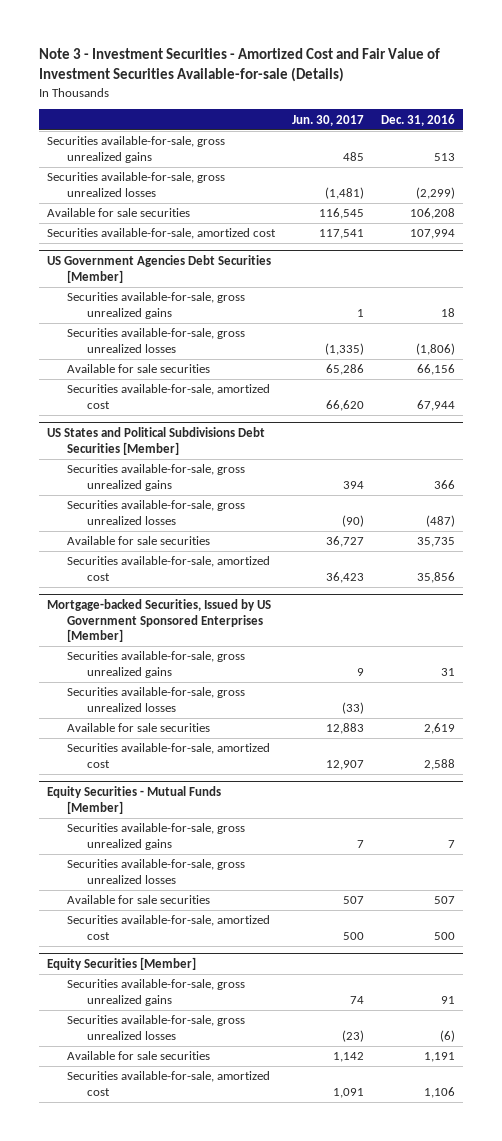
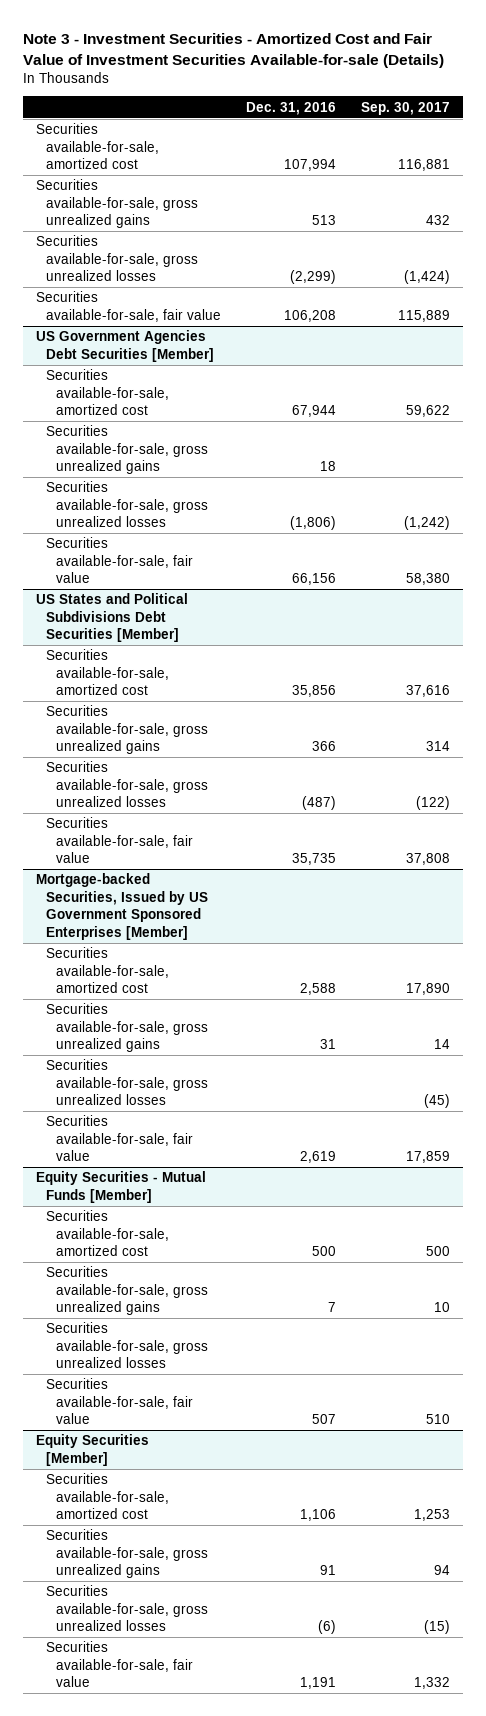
[292,114,365,126] Jun. 30, 2017 -> none
none -> [361,101,451,115] Sep. 30, 2017
[47,228,277,240] Securities available-for-sale, amortized cost -> [35,123,160,170] Securities available-for-sale, amortized cost
[47,208,191,218] Available for sale securities -> [35,291,222,322] Securities available-for-sale, fair value
[67,384,271,409] Securities available-for-sale, amortized cost -> [46,369,170,416] Securities available-for-sale, amortized cost
[67,364,211,374] Available for sale securities -> [46,537,194,584] Securities available-for-sale, fair value
[67,556,271,581] Securities available-for-sale, amortized cost -> [46,649,170,696] Securities available-for-sale, amortized cost
[67,536,211,546] Available for sale securities -> [46,817,194,864] Securities available-for-sale, fair value
[67,743,271,768] Securities available-for-sale, amortized cost -> [46,947,170,994] Securities available-for-sale, amortized cost
[67,723,211,733] Available for sale securities -> [46,1115,194,1162] Securities available-for-sale, fair value
[67,915,271,940] Securities available-for-sale, amortized cost -> [46,1210,170,1257] Securities available-for-sale, amortized cost
[67,895,211,905] Available for sale securities -> [46,1378,194,1425] Securities available-for-sale, fair value
[67,1071,271,1096] Securities available-for-sale, amortized cost -> [46,1473,170,1520] Securities available-for-sale, amortized cost
[67,1051,211,1061] Available for sale securities -> [46,1641,194,1688] Securities available-for-sale, fair value

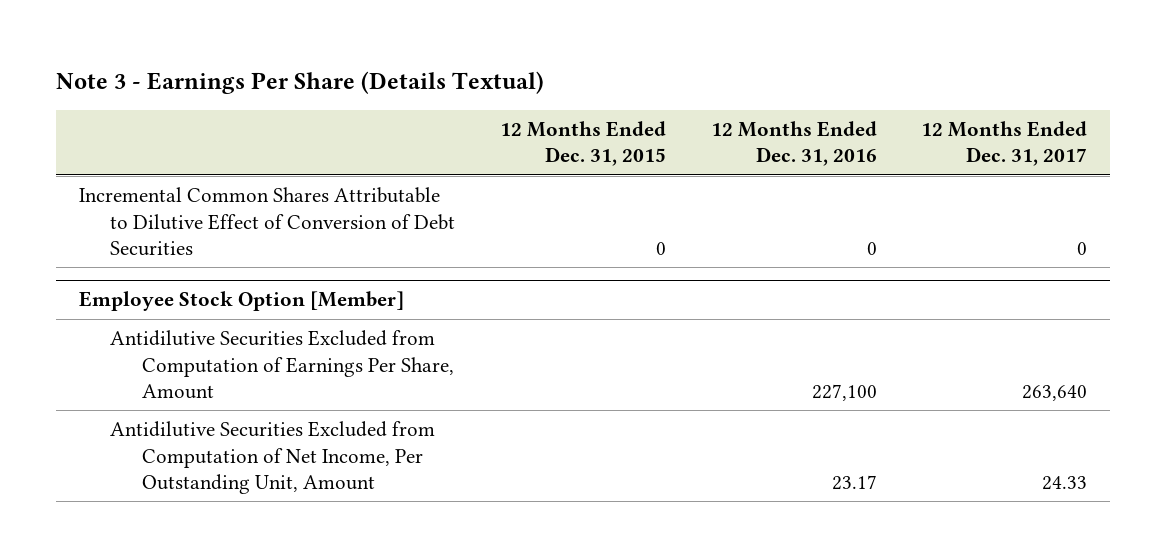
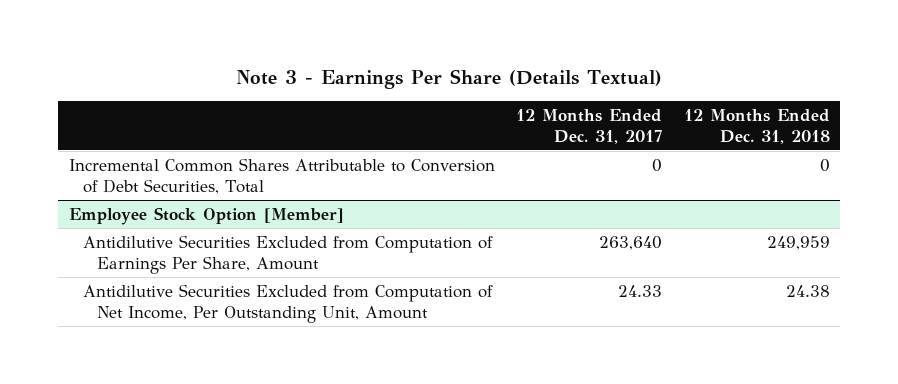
[499,120,666,167] 12 Months Ended Dec. 31, 2015 -> none
[710,120,877,167] 12 Months Ended Dec. 31, 2016 -> none
none -> [683,108,830,144] 12 Months Ended Dec. 31, 2018
[78,187,456,256] Incremental Common Shares Attributable to Dilutive Effect of Conversion of Debt Securities -> [68,157,495,194] Incremental Common Shares Attributable to Conversion of Debt Securities, Total

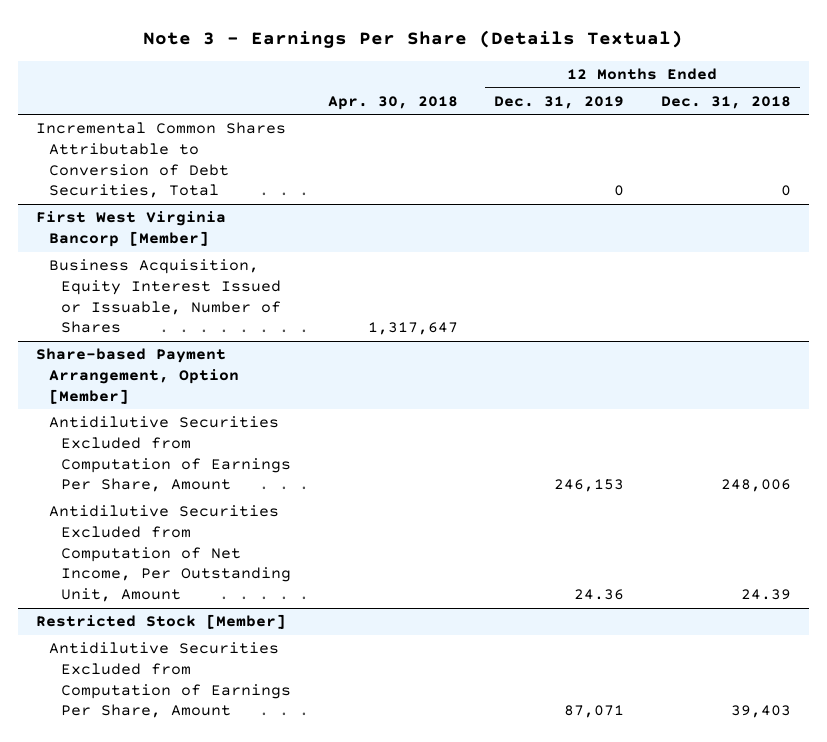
[516,108,663,144] 12 Months Ended Dec. 31, 2017 -> none
none -> [327,95,458,110] Apr. 30, 2018
none -> [494,95,625,109] Dec. 31, 2019
none -> [36,211,227,248] First West Virginia Bancorp [Member]
none -> [48,259,281,334] Business Acquisition, Equity Interest Issued or Issuable, Number of Shares
[68,206,344,225] Employee Stock Option [Member] -> [36,348,239,404] Share-based Payment Arrangement, Option [Member]
[766,235,830,250] 249,959 -> [720,479,791,493] 248,006
[785,284,830,297] 24.38 -> [740,589,791,601] 24.39
none -> [36,614,287,630] Restricted Stock [Member]
none -> [48,642,291,719] Antidilutive Securities Excluded from Computation of Earnings Per Share, Amount

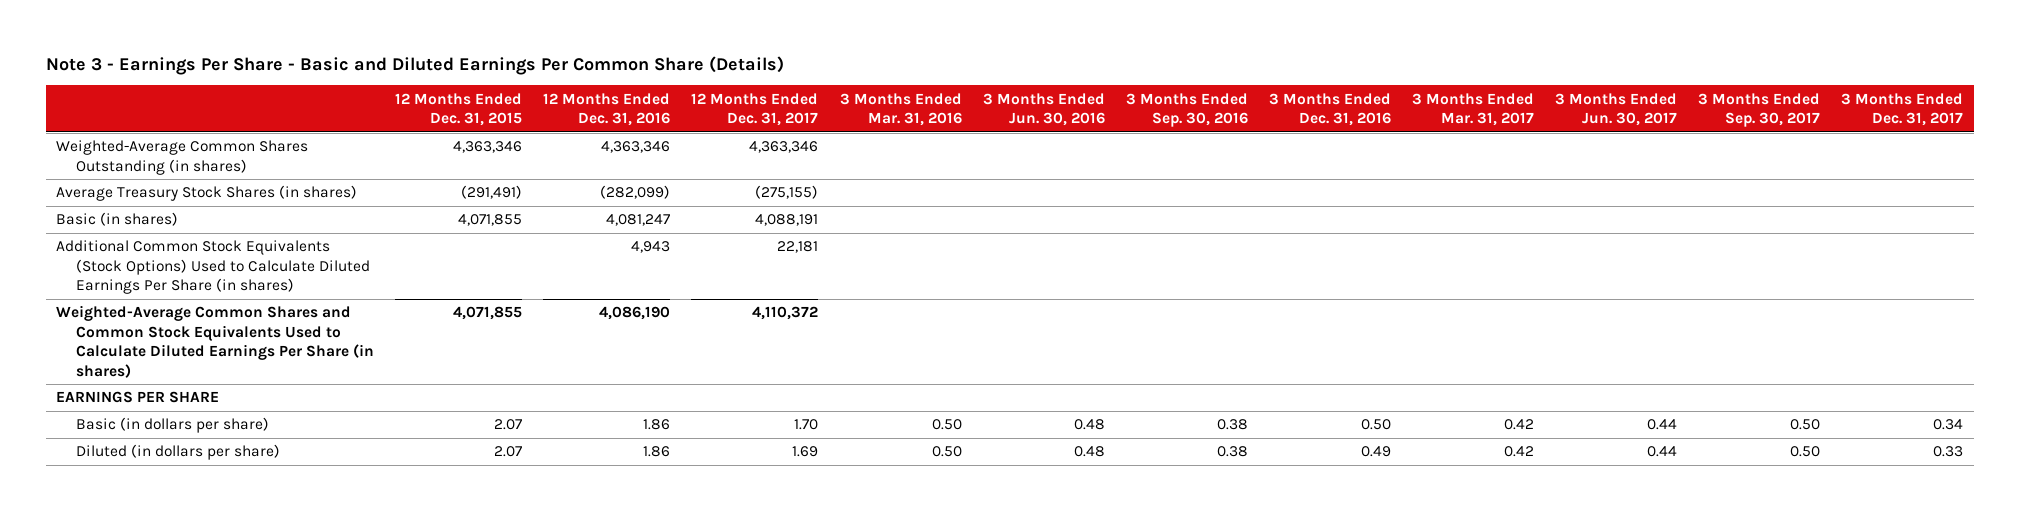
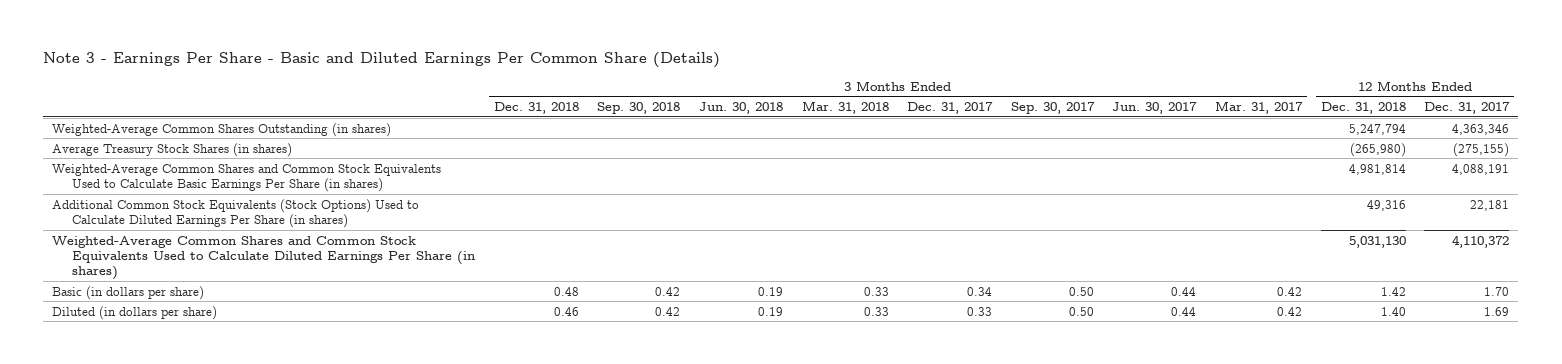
[395,92,523,127] 12 Months Ended Dec. 31, 2015 -> none
[543,92,671,127] 12 Months Ended Dec. 31, 2016 -> none
[839,92,962,127] 3 Months Ended Mar. 31, 2016 -> none
[982,92,1105,127] 3 Months Ended Jun. 30, 2016 -> none
[1125,92,1248,128] 3 Months Ended Sep. 30, 2016 -> none
[1268,92,1391,127] 3 Months Ended Dec. 31, 2016 -> none
none -> [493,102,579,115] Dec. 31, 2018
none -> [597,102,681,115] Sep. 30, 2018
none -> [699,102,784,115] Jun. 30, 2018
none -> [801,101,889,115] Mar. 31, 2018
none -> [1320,102,1406,115] Dec. 31, 2018
[56,212,179,227] Basic (in shares) -> [52,163,442,192] Weighted-Average Common Shares and Common Stock Equivalents Used to Calculate Basic Earnings Per Share (in shares)
[56,391,220,404] EARNINGS PER SHARE -> none

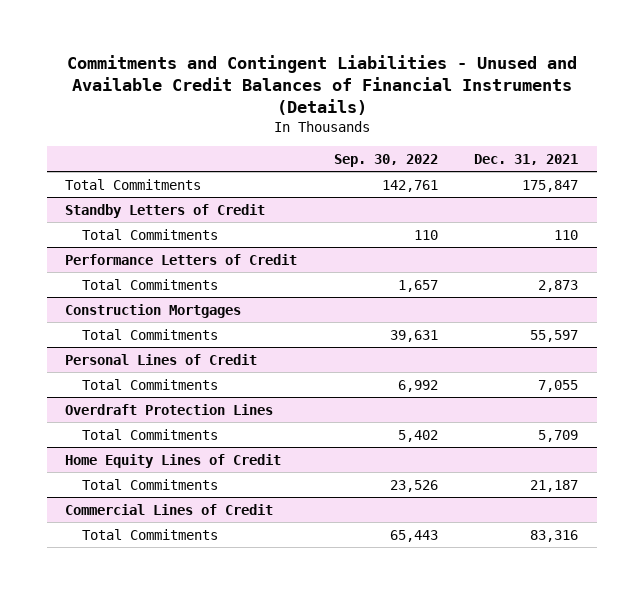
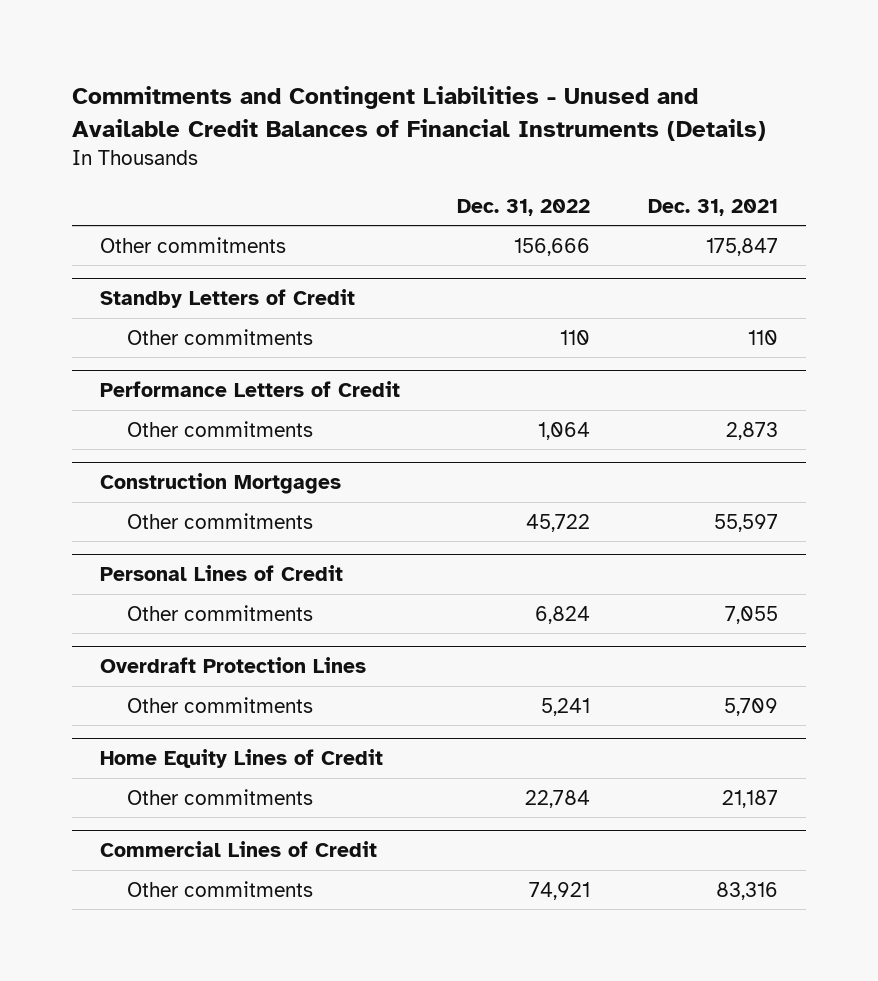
[333,153,438,167] Sep. 30, 2022 -> none
none -> [457,198,591,216] Dec. 31, 2022
[65,178,202,190] Total Commitments -> [100,236,287,253] Other commitments
[81,228,218,240] Total Commitments -> [127,328,314,345] Other commitments
[81,278,218,290] Total Commitments -> [127,420,314,437] Other commitments
[81,328,218,340] Total Commitments -> [127,512,314,529] Other commitments
[81,378,218,390] Total Commitments -> [127,604,314,621] Other commitments
[81,428,218,440] Total Commitments -> [127,696,314,713] Other commitments
[81,478,218,490] Total Commitments -> [127,788,314,805] Other commitments
[81,528,218,540] Total Commitments -> [127,880,314,897] Other commitments

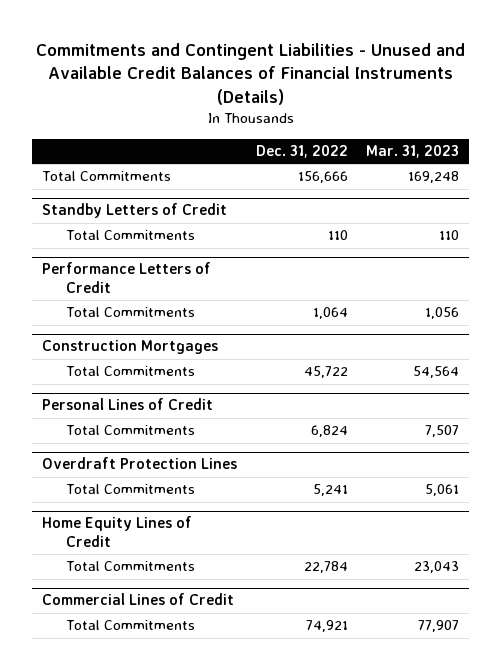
[647,198,778,216] Dec. 31, 2021 -> none
none -> [366,144,460,158] Mar. 31, 2023
[100,236,287,253] Other commitments -> [41,171,171,182] Total Commitments
[127,328,314,345] Other commitments -> [65,230,195,241] Total Commitments
[127,420,314,437] Other commitments -> [65,307,195,318] Total Commitments
[127,512,314,529] Other commitments -> [65,366,195,377] Total Commitments
[127,604,314,621] Other commitments -> [65,425,195,436] Total Commitments
[127,696,314,713] Other commitments -> [65,484,195,495] Total Commitments
[127,788,314,805] Other commitments -> [65,561,195,572] Total Commitments
[127,880,314,897] Other commitments -> [65,620,195,631] Total Commitments

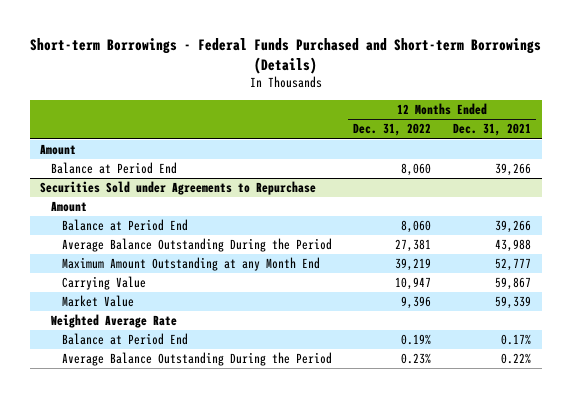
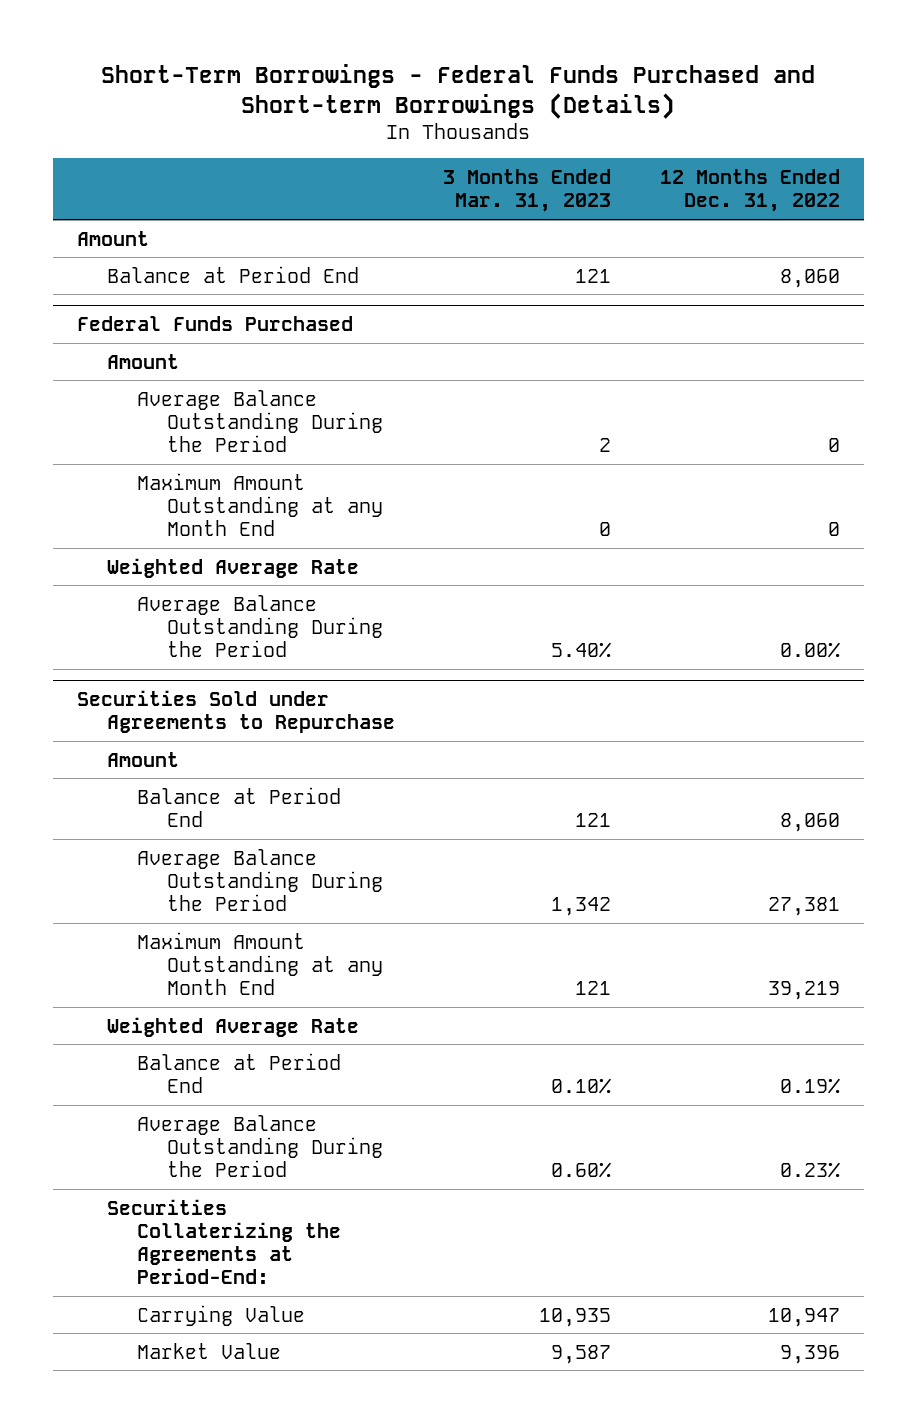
[29,37,541,74] Short-term Borrowings - Federal Funds Purchased and Short-term Borrowings (Details) -> [101,63,816,119] Short-Term Borrowings - Federal Funds Purchased and Short-term Borrowings (Details)
[452,123,531,137] Dec. 31, 2021 -> none
none -> [443,169,612,213] 3 Months Ended Mar. 31, 2023
none -> [77,316,354,332] Federal Funds Purchased
none -> [107,353,180,369] Amount
none -> [137,389,384,453] Average Balance Outstanding During the Period
none -> [137,472,384,537] Maximum Amount Outstanding at any Month End
none -> [107,557,360,578] Weighted Average Rate
none -> [137,594,384,658] Average Balance Outstanding During the Period
none -> [107,1198,342,1285] Securities Collaterizing the Agreements at Period-End:
[61,276,146,291] Carrying Value -> [137,1304,306,1326] Carrying Value
[61,295,134,308] Market Value -> [137,1342,282,1359] Market Value

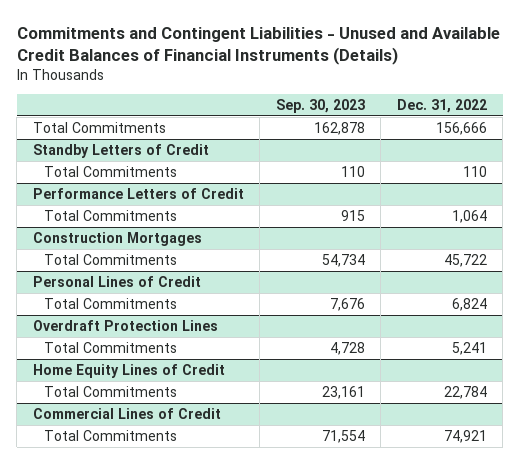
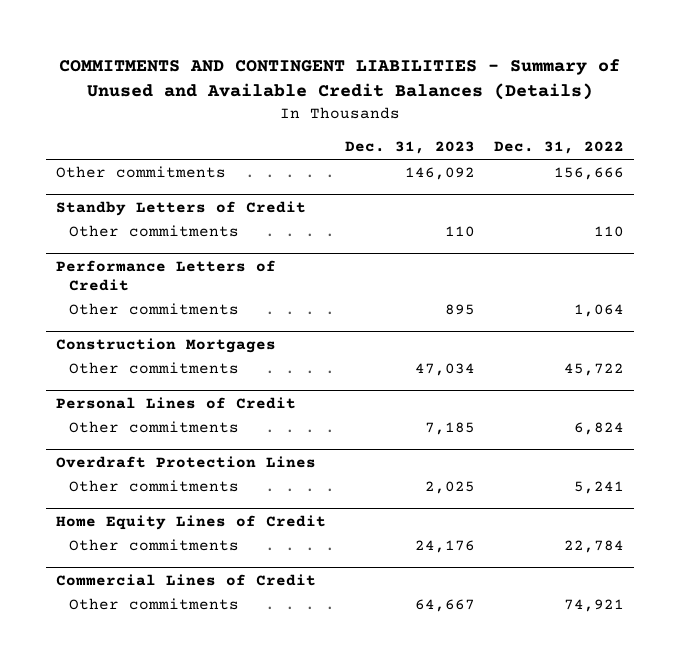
[16,26,500,65] Commitments and Contingent Liabilities - Unused and Available Credit Balances of Financial Instruments (Details) -> [58,59,620,101] COMMITMENTS AND CONTINGENT LIABILITIES - Summary of Unused and Available Credit Balances (Details)
[275,98,365,113] Sep. 30, 2023 -> none
none -> [344,141,475,155] Dec. 31, 2023
[32,121,166,133] Total Commitments -> [55,166,226,179] Other commitments
[43,165,177,177] Total Commitments -> [68,225,239,238] Other commitments
[43,209,177,221] Total Commitments -> [68,303,239,316] Other commitments
[43,253,177,265] Total Commitments -> [68,362,239,375] Other commitments
[43,297,177,309] Total Commitments -> [68,421,239,434] Other commitments
[43,341,177,353] Total Commitments -> [68,480,239,493] Other commitments
[43,385,177,397] Total Commitments -> [68,539,239,552] Other commitments
[43,429,177,441] Total Commitments -> [68,598,239,611] Other commitments

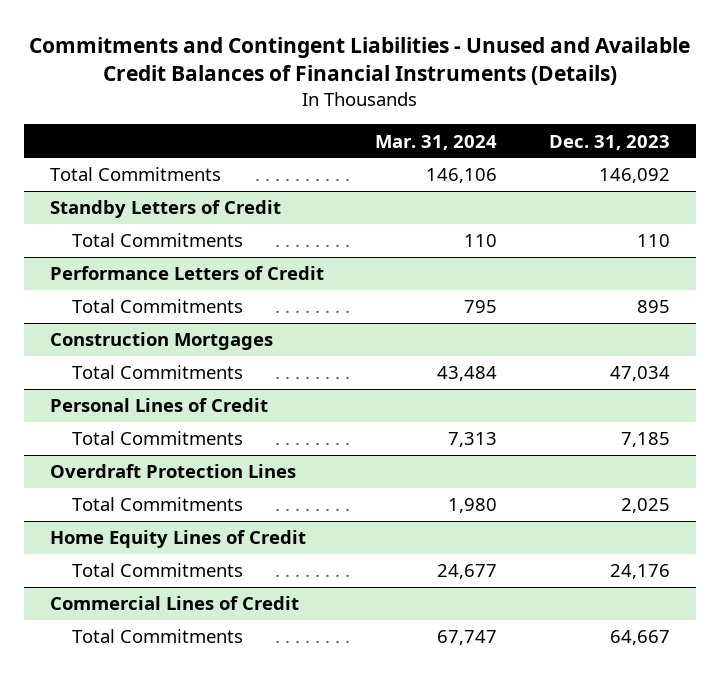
[58,59,620,101] COMMITMENTS AND CONTINGENT LIABILITIES - Summary of Unused and Available Credit Balances (Details) -> [28,36,690,86] Commitments and Contingent Liabilities - Unused and Available Credit Balances of Financial Instruments (Details)
[494,141,625,155] Dec. 31, 2022 -> none
none -> [375,134,498,150] Mar. 31, 2024
[55,166,226,179] Other commitments -> [49,167,221,182] Total Commitments
[68,225,239,238] Other commitments -> [72,233,244,248] Total Commitments
[68,303,239,316] Other commitments -> [72,299,244,314] Total Commitments
[68,362,239,375] Other commitments -> [72,365,244,380] Total Commitments
[68,421,239,434] Other commitments -> [72,431,244,446] Total Commitments
[68,480,239,493] Other commitments -> [72,497,244,512] Total Commitments
[68,539,239,552] Other commitments -> [72,563,244,578] Total Commitments
[68,598,239,611] Other commitments -> [72,629,244,644] Total Commitments

